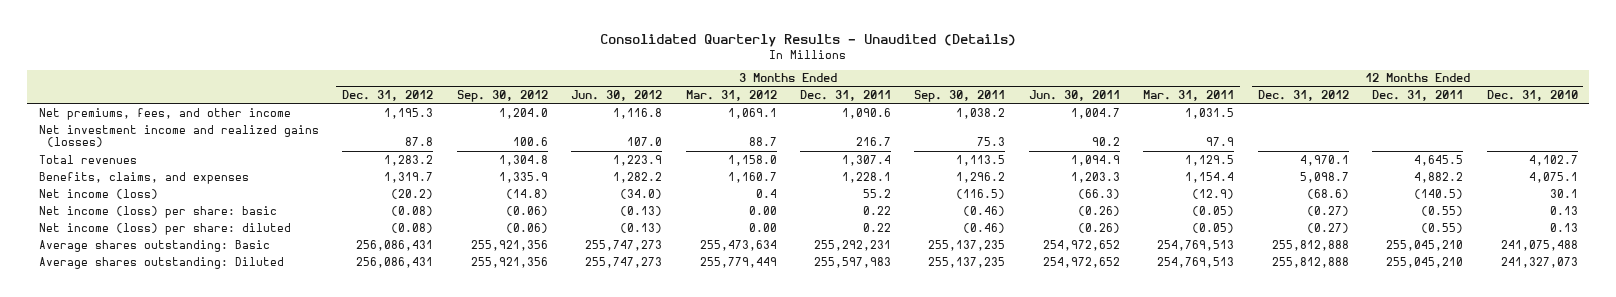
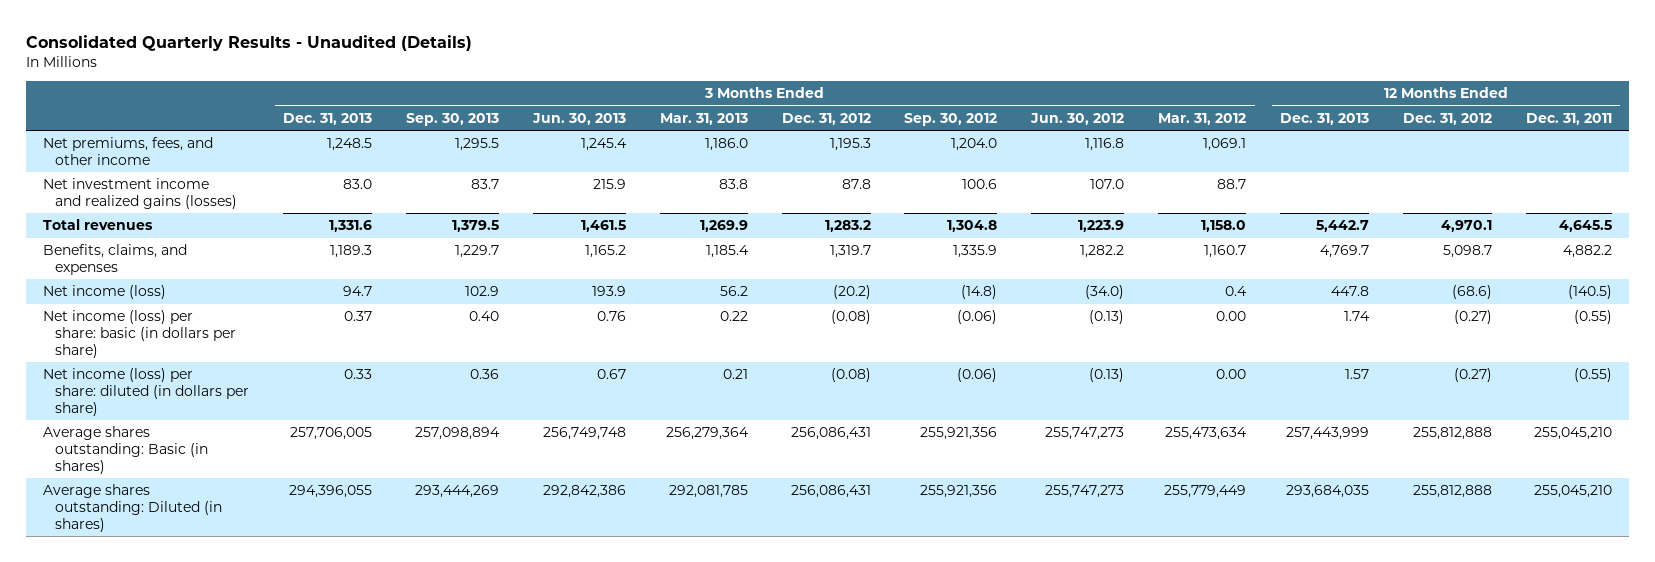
[799,90,891,102] Dec. 31, 2011 -> none
[914,90,1006,103] Sep. 30, 2011 -> none
[1028,90,1120,102] Jun. 30, 2011 -> none
[1143,90,1235,102] Mar. 31, 2011 -> none
[1486,90,1578,102] Dec. 31, 2010 -> none
none -> [283,112,373,125] Dec. 31, 2013
none -> [406,112,500,126] Sep. 30, 2013
none -> [531,112,626,125] Jun. 30, 2013
none -> [659,112,748,125] Mar. 31, 2013
none -> [1280,112,1370,125] Dec. 31, 2013
[38,205,277,218] Net income (loss) per share: basic -> [43,310,237,358] Net income (loss) per share: basic (in dollars per share)
[38,222,291,235] Net income (loss) per share: diluted -> [43,368,250,416] Net income (loss) per share: diluted (in dollars per share)
[38,239,270,252] Average shares outstanding: Basic -> [43,426,209,474] Average shares outstanding: Basic (in shares)
[38,256,284,269] Average shares outstanding: Diluted -> [43,484,223,532] Average shares outstanding: Diluted (in shares)

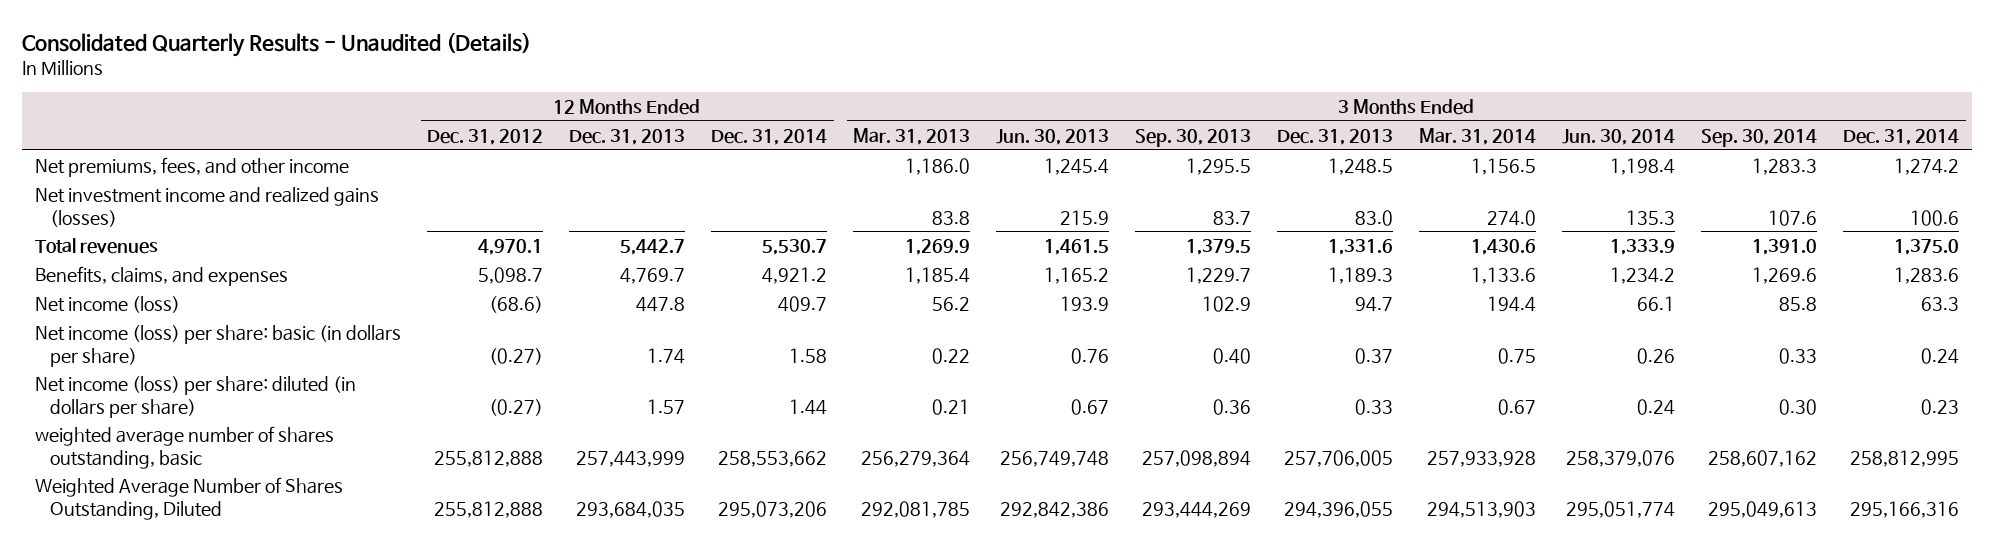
[781,112,871,125] Dec. 31, 2012 -> none
[904,112,998,126] Sep. 30, 2012 -> none
[1030,112,1125,125] Jun. 30, 2012 -> none
[1158,112,1247,125] Mar. 31, 2012 -> none
[1525,112,1612,125] Dec. 31, 2011 -> none
none -> [711,128,828,145] Dec. 31, 2014
none -> [1419,127,1537,145] Mar. 31, 2014
none -> [1562,128,1676,145] Jun. 30, 2014
none -> [1701,128,1818,147] Sep. 30, 2014
none -> [1843,128,1960,145] Dec. 31, 2014
[43,426,209,474] Average shares outstanding: Basic (in shares) -> [35,425,335,469] weighted average number of shares outstanding, basic
[43,484,223,532] Average shares outstanding: Diluted (in shares) -> [35,476,344,520] Weighted Average Number of Shares Outstanding, Diluted

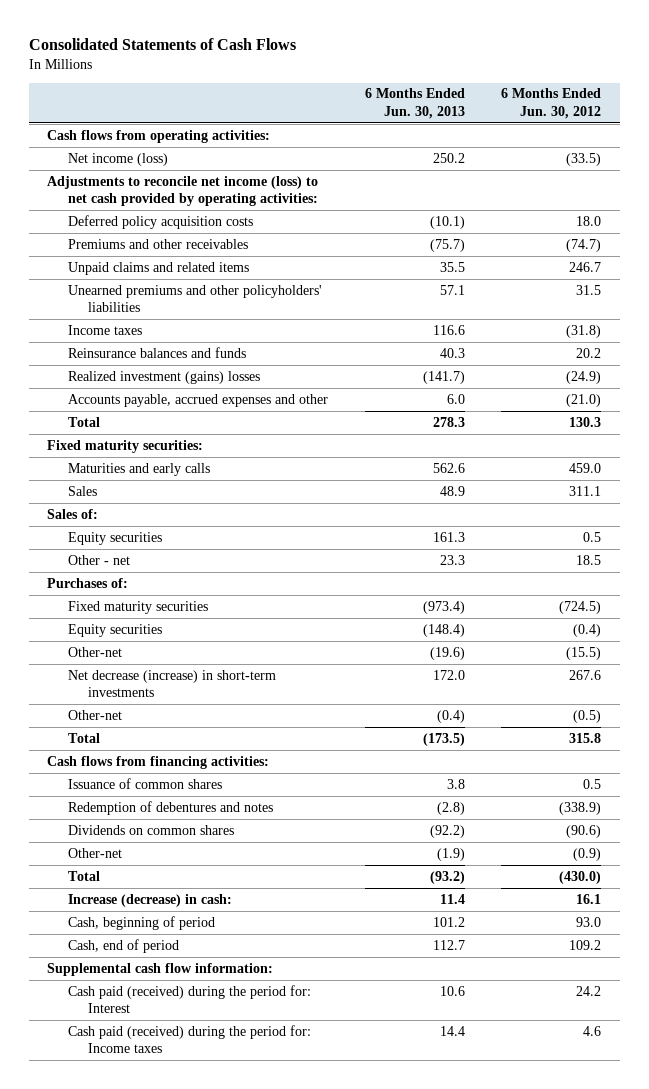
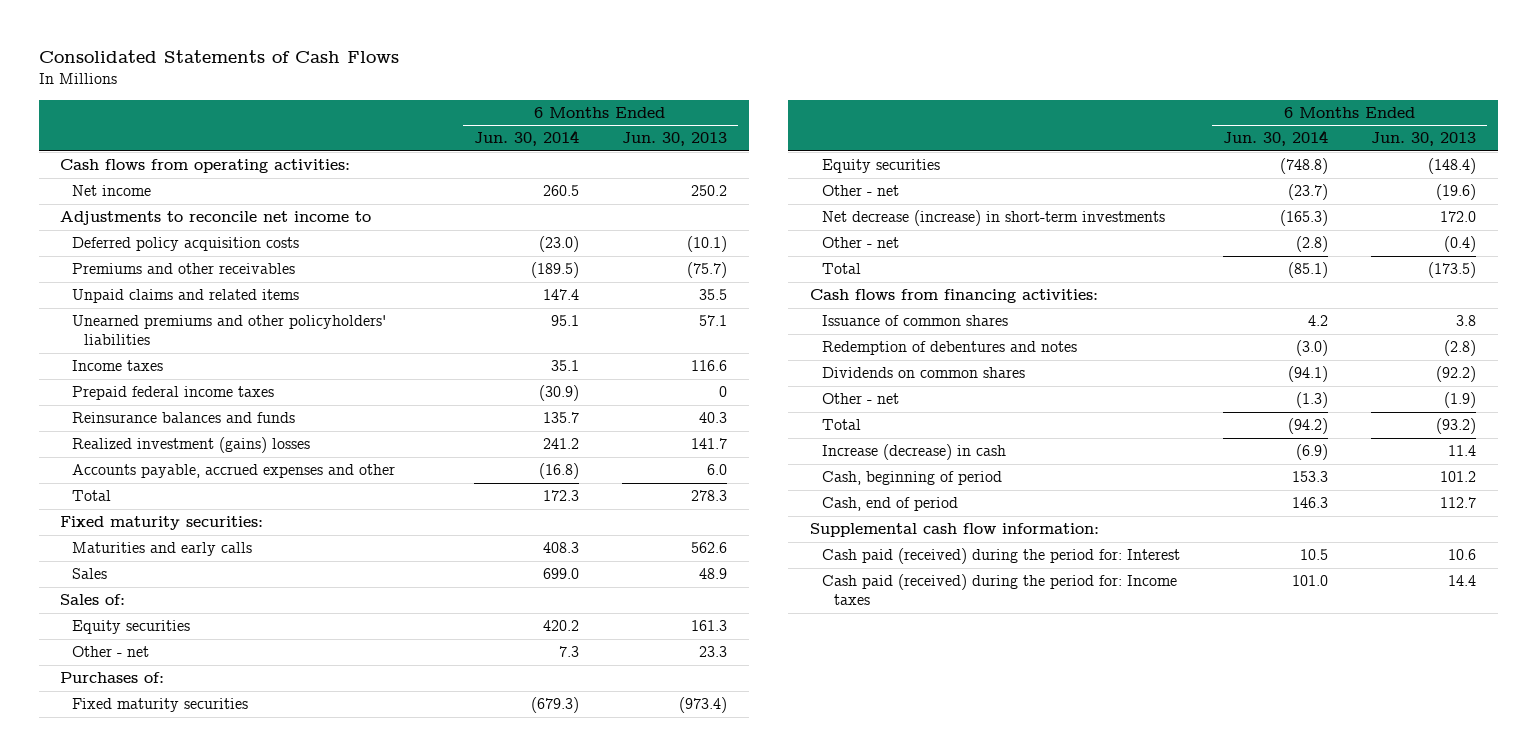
[501,88,602,119] 6 Months Ended Jun. 30, 2012 -> none
none -> [473,130,579,147] Jun. 30, 2014
[67,152,168,166] Net income (loss) -> [72,185,152,197] Net income
[47,175,319,207] Adjustments to reconcile net income (loss) to net cash provided by operating activities: -> [60,211,372,226] Adjustments to reconcile net income to
none -> [72,386,275,401] Prepaid federal income taxes
[422,370,465,384] (141.7) -> [691,438,728,450] 141.7
[67,646,122,657] Other-net -> [821,185,899,197] Other - net
[67,709,122,720] Other-net -> [821,237,899,249] Other - net
[67,847,122,858] Other-net -> [821,393,899,405] Other - net
[67,893,232,907] Increase (decrease) in cash: -> [821,444,1006,461] Increase (decrease) in cash

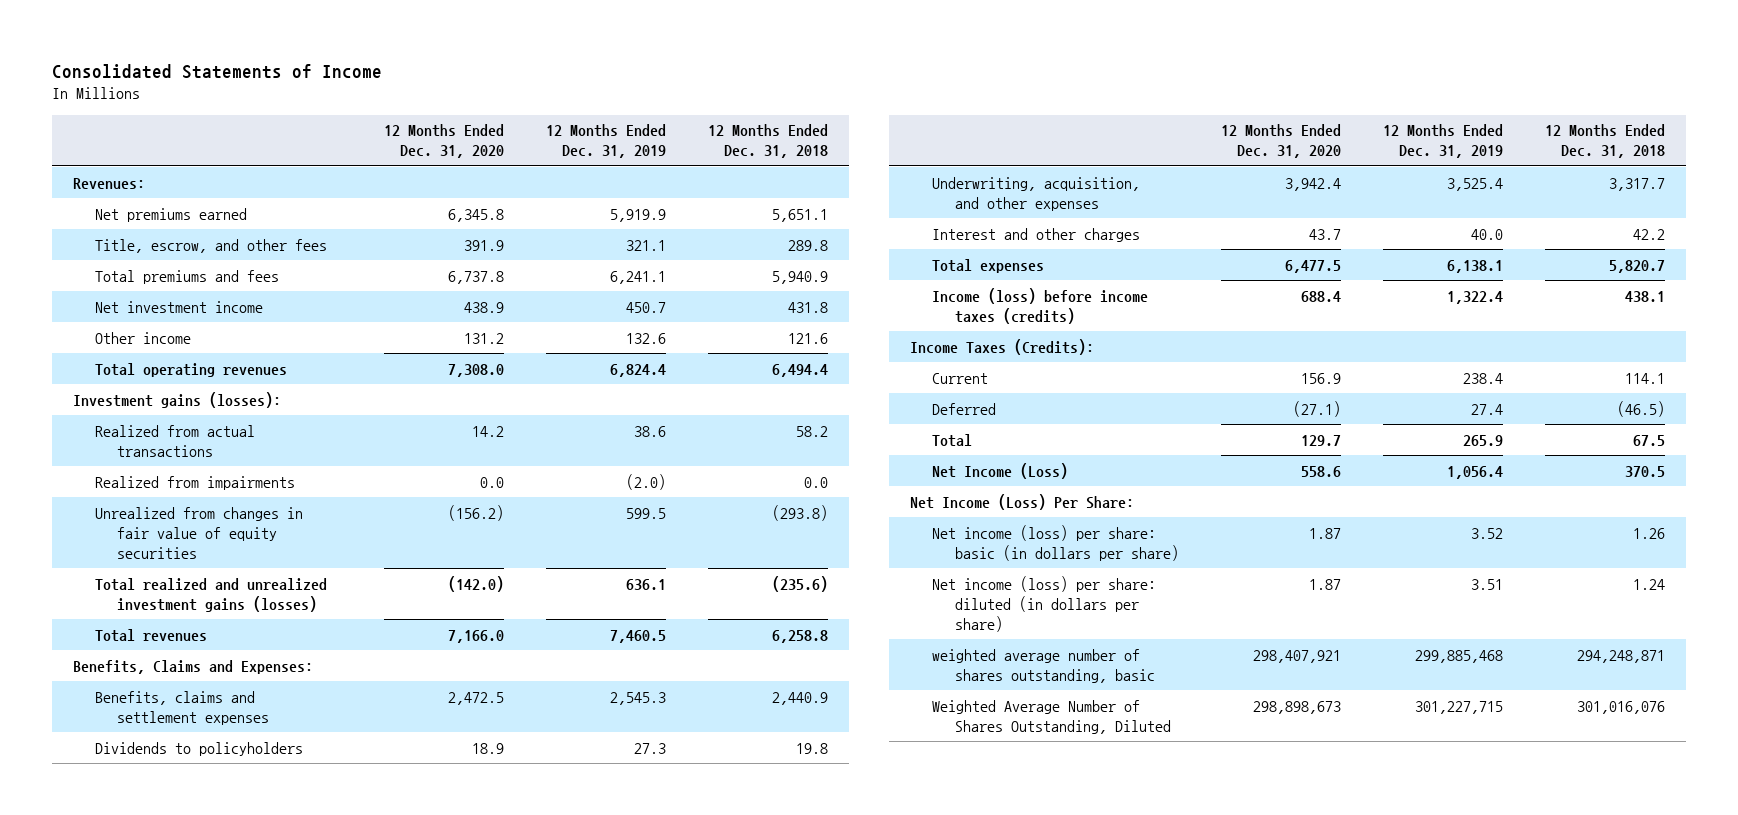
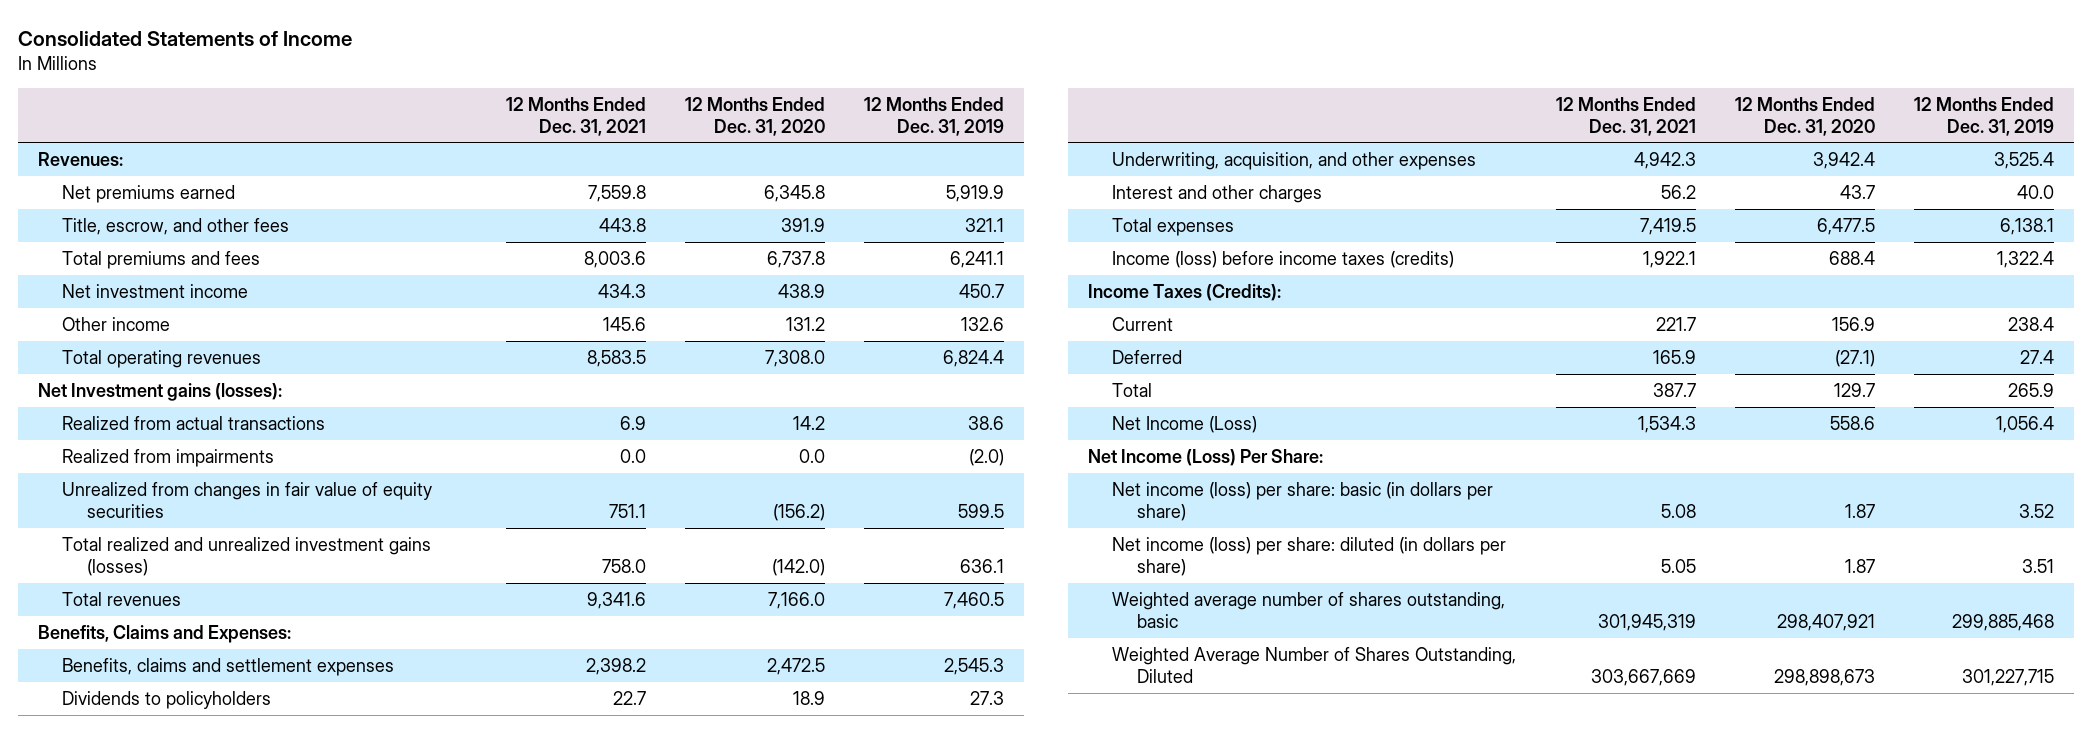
[707,124,828,159] 12 Months Ended Dec. 31, 2018 -> none
none -> [505,96,646,136] 12 Months Ended Dec. 31, 2021
[72,391,281,408] Investment gains (losses): -> [37,382,282,401] Net Investment gains (losses):
[932,648,1155,683] weighted average number of shares outstanding, basic -> [1112,591,1506,628] Weighted average number of shares outstanding, basic

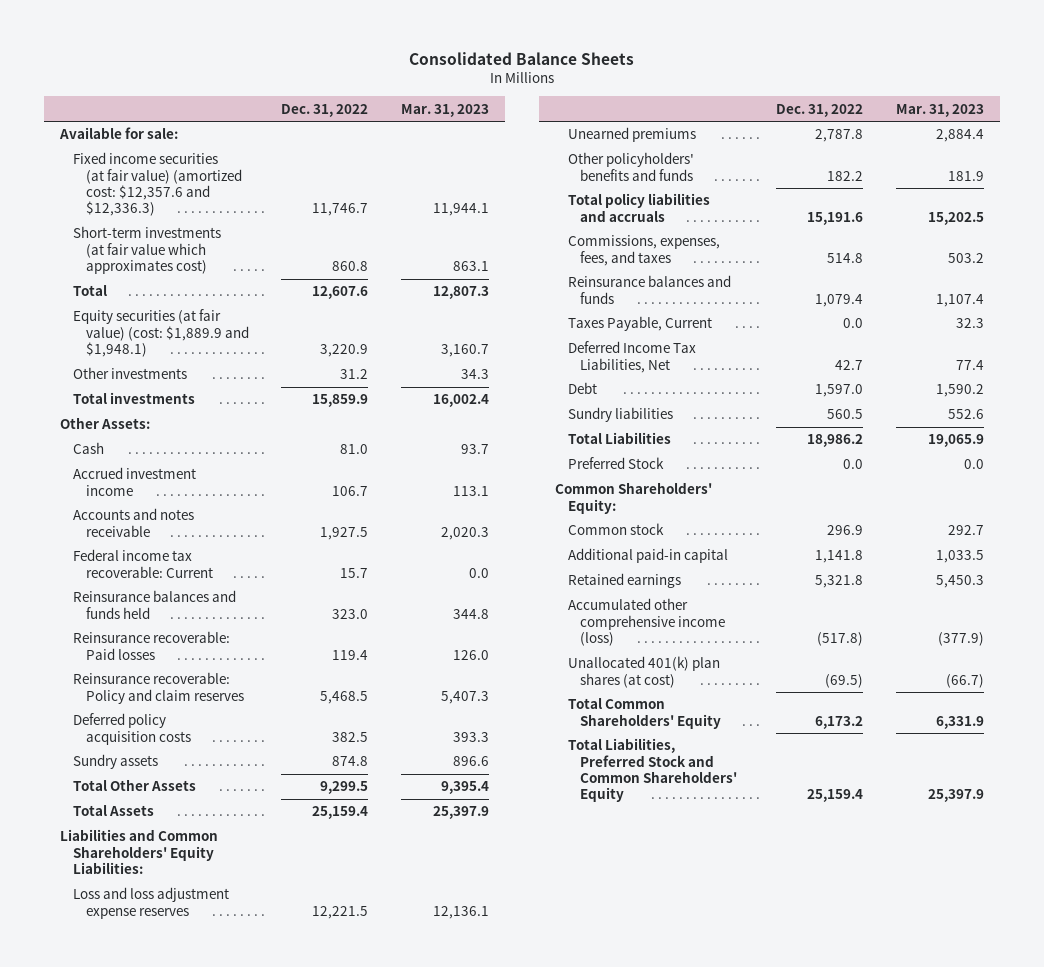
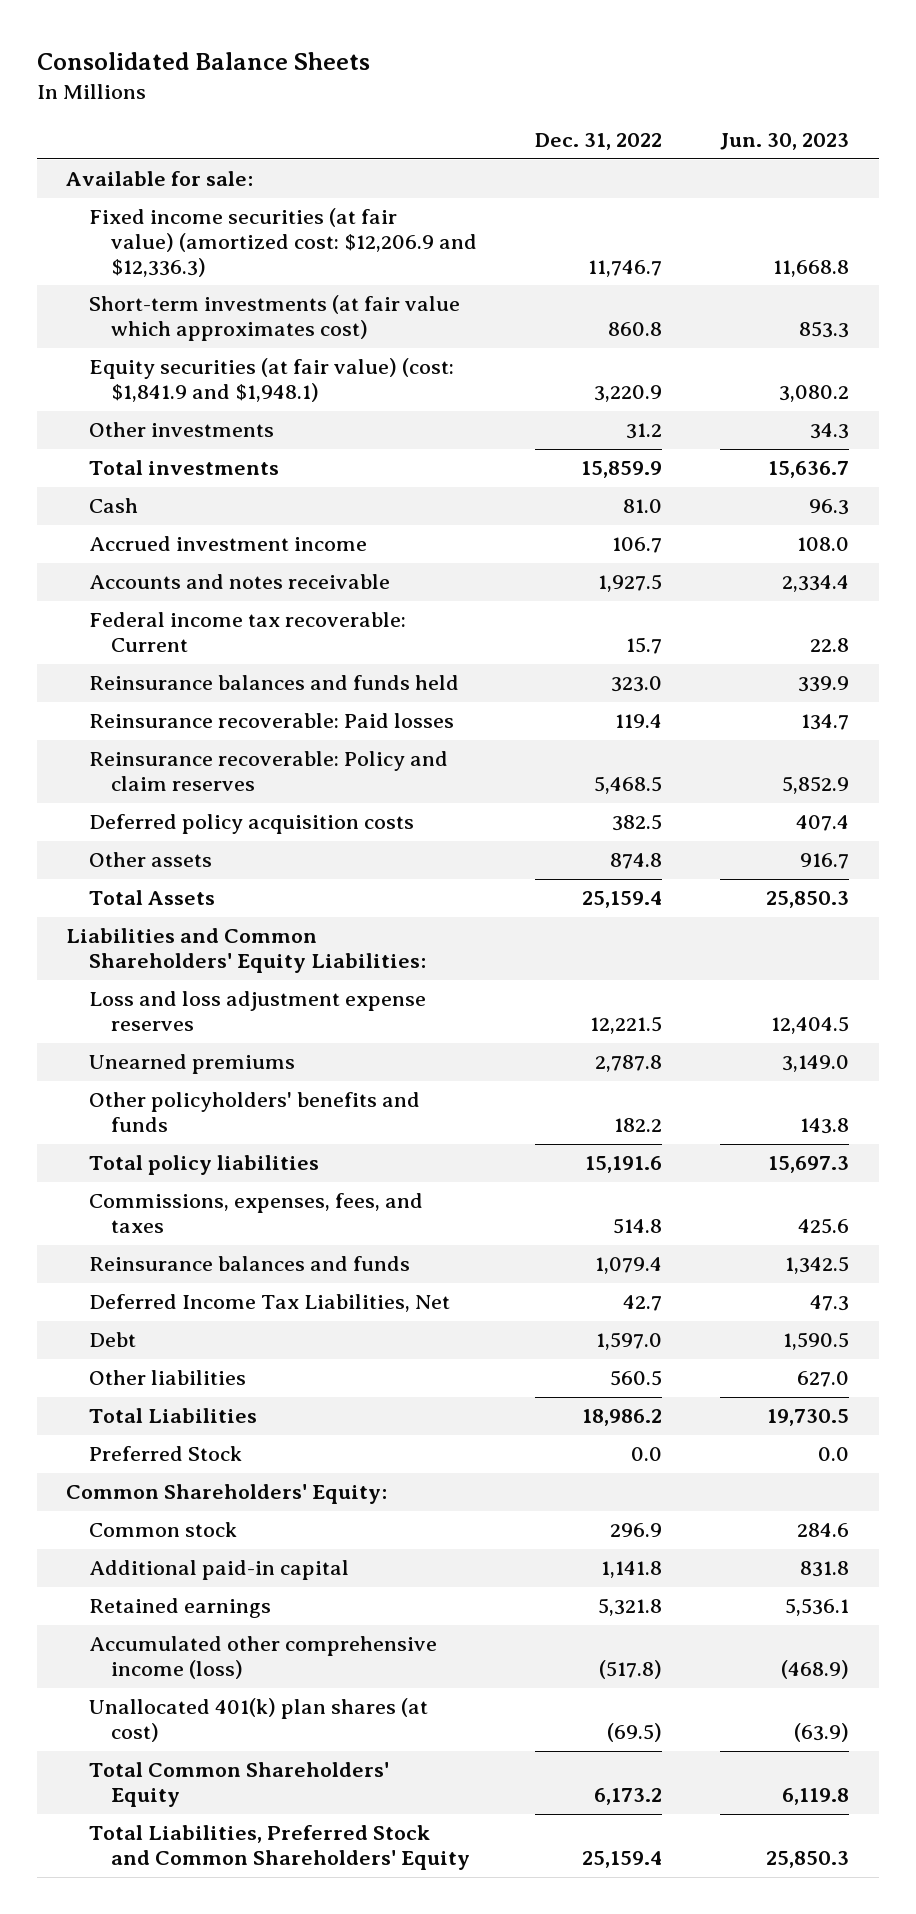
[401,103,490,117] Mar. 31, 2023 -> none
none -> [720,132,850,150] Jun. 30, 2023
[73,152,242,217] Fixed income securities (at fair value) (amortized cost: $12,357.6 and $12,336.3) -> [88,208,477,277] Fixed income securities (at fair value) (amortized cost: $12,206.9 and $12,336.3)
[73,285,108,297] Total -> none
[73,309,249,357] Equity securities (at fair value) (cost: $1,889.9 and $1,948.1) -> [88,358,454,403] Equity securities (at fair value) (cost: $1,841.9 and $1,948.1)
[60,417,151,430] Other Assets: -> none
[73,779,197,792] Total Other Assets -> none
[73,754,159,770] Sundry assets -> [88,852,212,868] Other assets
[567,193,710,222] Total policy liabilities and accruals -> [88,1155,319,1176] Total policy liabilities
[567,316,712,332] Taxes Payable, Current -> none
[567,407,673,423] Sundry liabilities -> [88,1370,246,1386] Other liabilities

